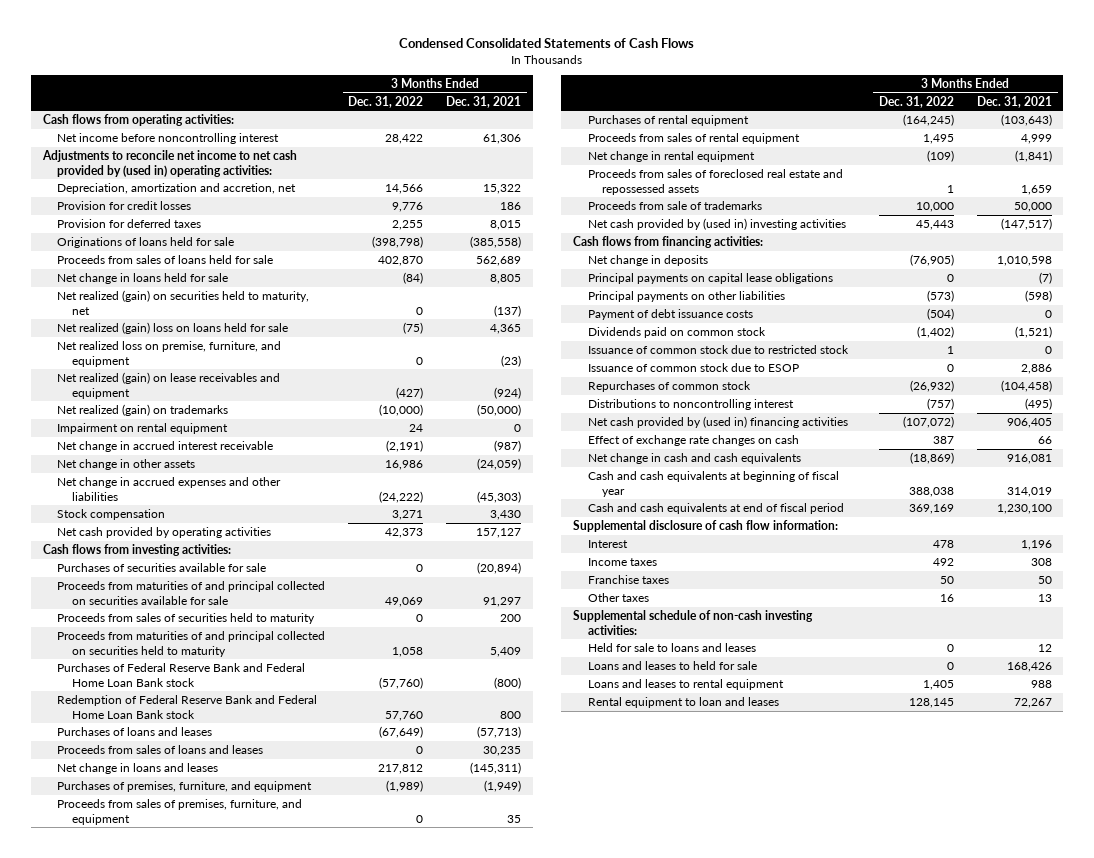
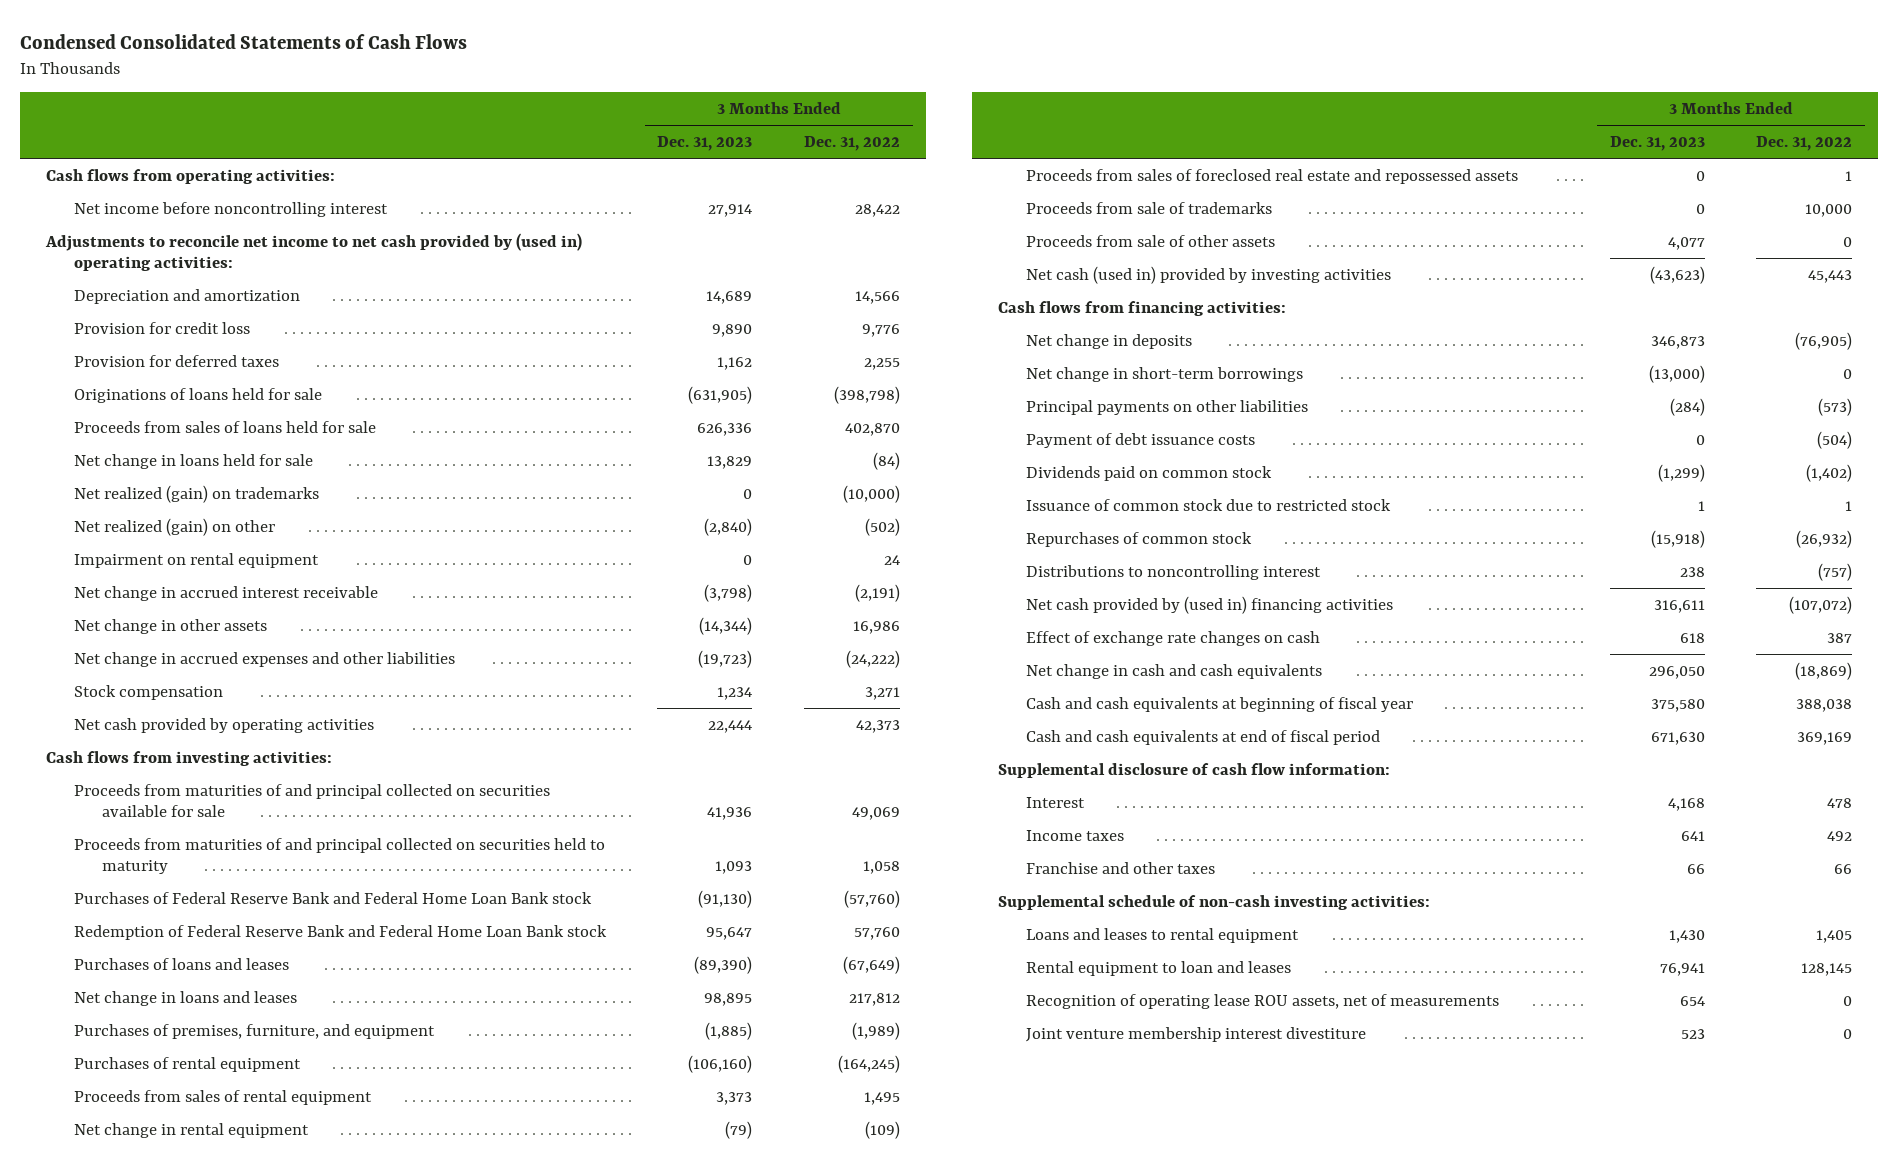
[446,95,522,108] Dec. 31, 2021 -> none
none -> [657,136,753,152] Dec. 31, 2023
[57,182,297,194] Depreciation, amortization and accretion, net -> [73,288,300,304] Depreciation and amortization
[57,200,192,210] Provision for credit losses -> [73,321,250,334] Provision for credit loss
[57,289,310,315] Net realized (gain) on securities held to maturity, net -> none
[57,321,289,334] Net realized (gain) loss on loans held for sale -> none
[57,340,282,367] Net realized loss on premise, furniture, and equipment -> none
[57,371,281,399] Net realized (gain) on lease receivables and equipment -> none
none -> [73,517,275,536] Net realized (gain) on other
[57,562,267,572] Purchases of securities available for sale -> none
[57,612,316,624] Proceeds from sales of securities held to maturity -> none
[57,744,264,754] Proceeds from sales of loans and leases -> none
[57,798,303,825] Proceeds from sales of premises, furniture, and equipment -> none
none -> [1026,234,1276,247] Proceeds from sale of other assets
[587,217,846,230] Net cash provided by (used in) investing activities -> [1026,265,1392,284] Net cash (used in) provided by investing activities
[587,272,833,284] Principal payments on capital lease obligations -> none
none -> [1026,366,1304,382] Net change in short-term borrowings
[587,362,799,372] Issuance of common stock due to ESOP -> none
[587,592,649,602] Other taxes -> none
[587,574,669,584] Franchise taxes -> [1026,861,1216,874] Franchise and other taxes
[939,575,954,584] 50 -> [1834,863,1853,874] 66
[587,642,756,652] Held for sale to loans and leases -> none
[587,660,757,670] Loans and leases to held for sale -> none
none -> [1026,993,1500,1009] Recognition of operating lease ROU assets, net of measurements
none -> [1026,1026,1367,1042] Joint venture membership interest divestiture

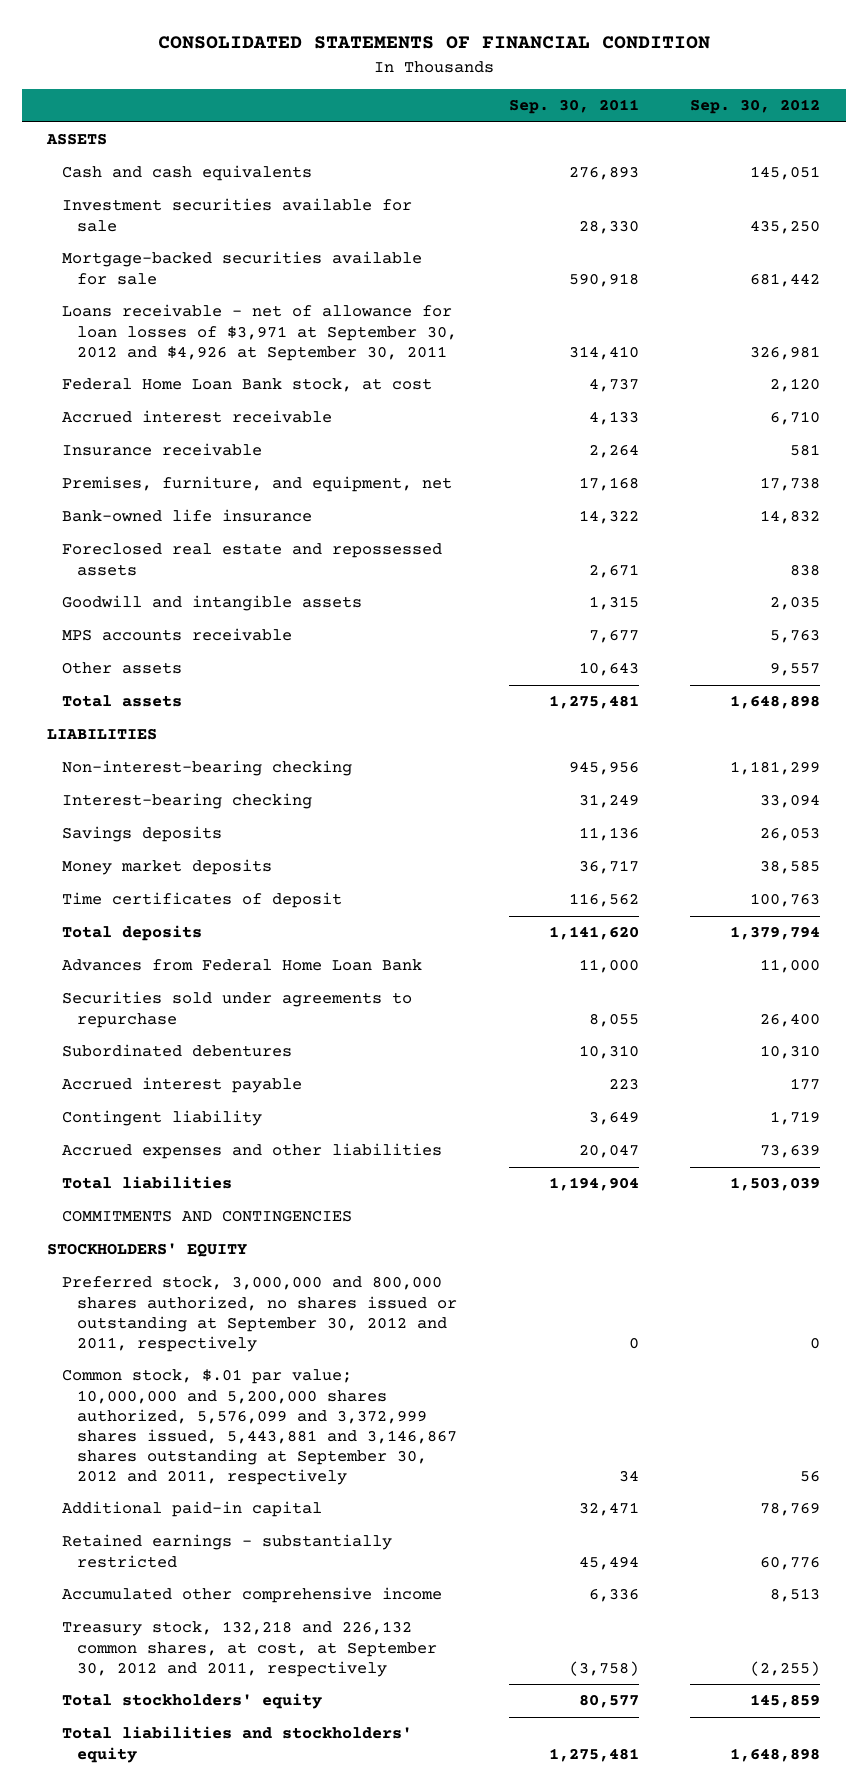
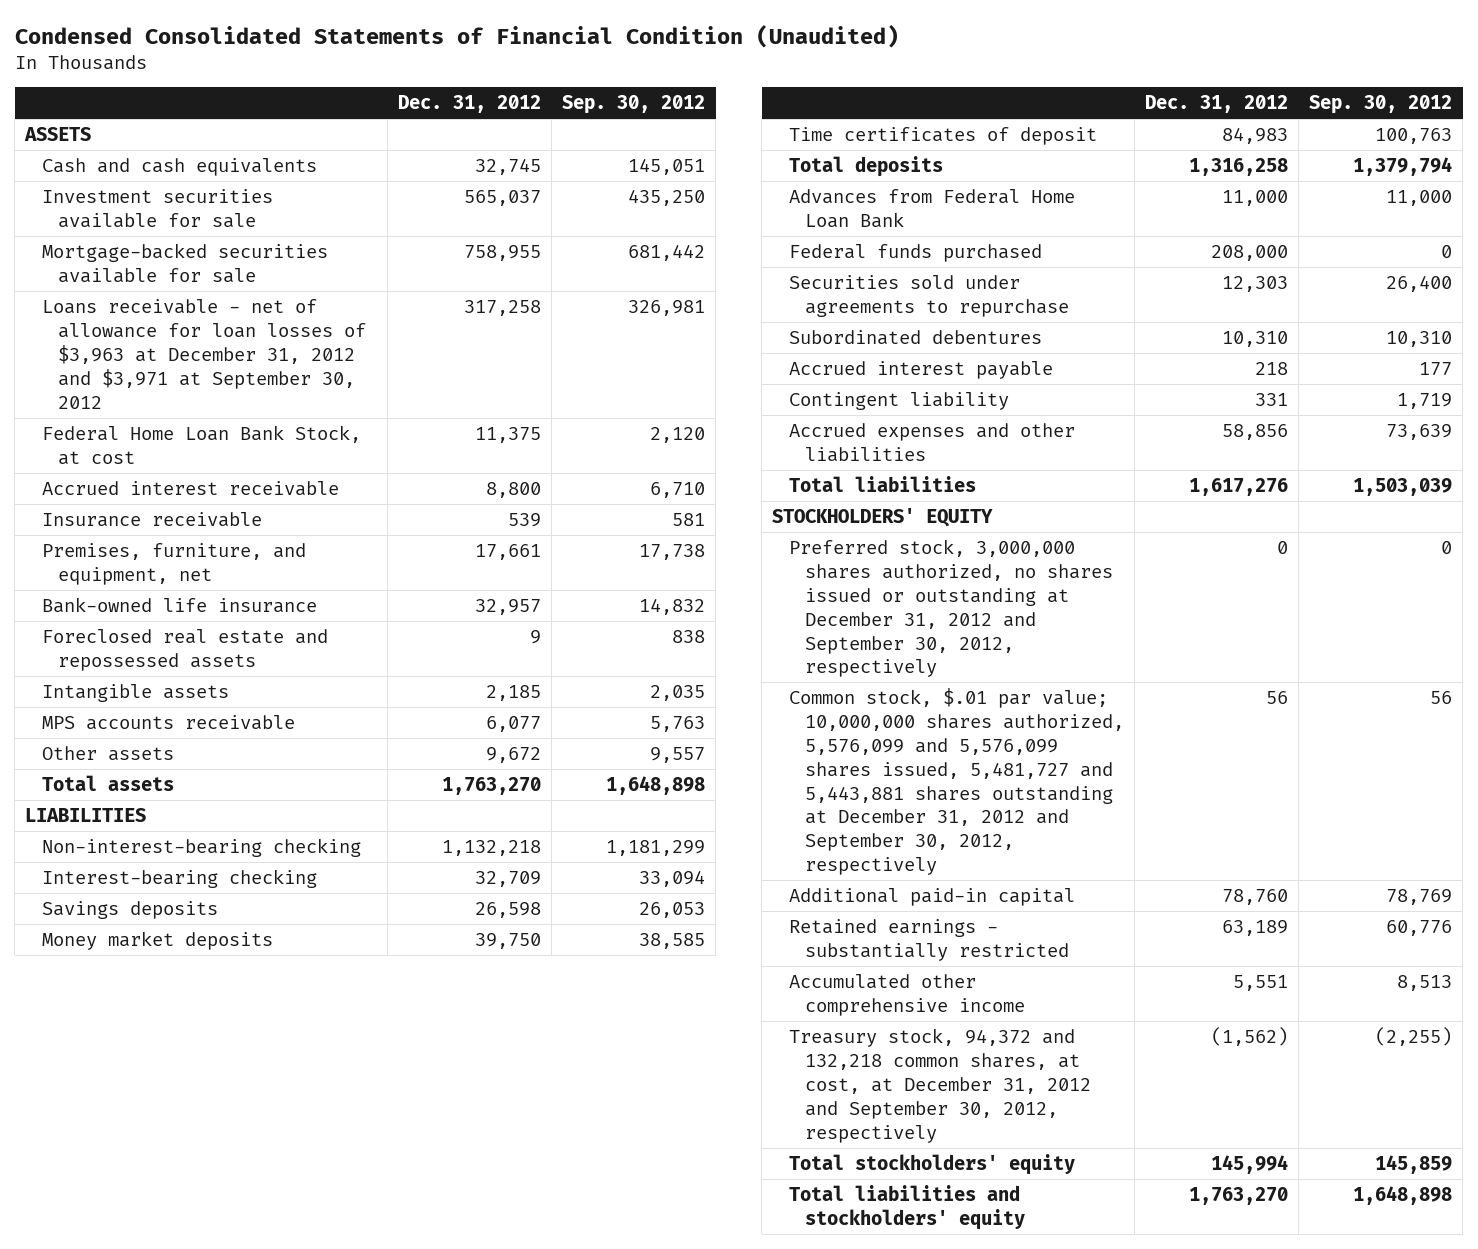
[157,36,710,50] CONSOLIDATED STATEMENTS OF FINANCIAL CONDITION -> [14,24,899,48] Condensed Consolidated Statements of Financial Condition (Unaudited)
[508,99,639,115] Sep. 30, 2011 -> none
none -> [398,95,542,114] Dec. 31, 2012
[62,304,458,361] Loans receivable - net of allowance for loan losses of $3,971 at September 30, 2012 and $4,926 at September 30, 2011 -> [41,298,366,409] Loans receivable - net of allowance for loan losses of $3,963 at December 31, 2012 and $3,971 at September 30, 2012
[62,378,433,393] Federal Home Loan Bank stock, at cost -> [41,424,361,465] Federal Home Loan Bank Stock, at cost
[62,595,363,612] Goodwill and intangible assets -> [41,683,229,702] Intangible assets
none -> [788,243,1042,262] Federal funds purchased
[62,1210,353,1223] COMMITMENTS AND CONTINGENCIES -> none
[62,1276,458,1352] Preferred stock, 3,000,000 and 800,000 shares authorized, no shares issued or outstanding at September 30, 2012 and 2011, respectively -> [788,538,1113,678] Preferred stock, 3,000,000 shares authorized, no shares issued or outstanding at December 31, 2012 and September 30, 2012, respectively
[62,1369,458,1485] Common stock, $.01 par value; 10,000,000 and 5,200,000 shares authorized, 5,576,099 and 3,372,999 shares issued, 5,443,881 and 3,146,867 shares outstanding at September 30, 2012 and 2011, respectively -> [788,687,1124,876] Common stock, $.01 par value; 10,000,000 shares authorized, 5,576,099 and 5,576,099 shares issued, 5,481,727 and 5,443,881 shares outstanding at December 31, 2012 and September 30, 2012, respectively
[62,1621,438,1677] Treasury stock, 132,218 and 226,132 common shares, at cost, at September 30, 2012 and 2011, respectively -> [788,1027,1091,1143] Treasury stock, 94,372 and 132,218 common shares, at cost, at December 31, 2012 and September 30, 2012, respectively

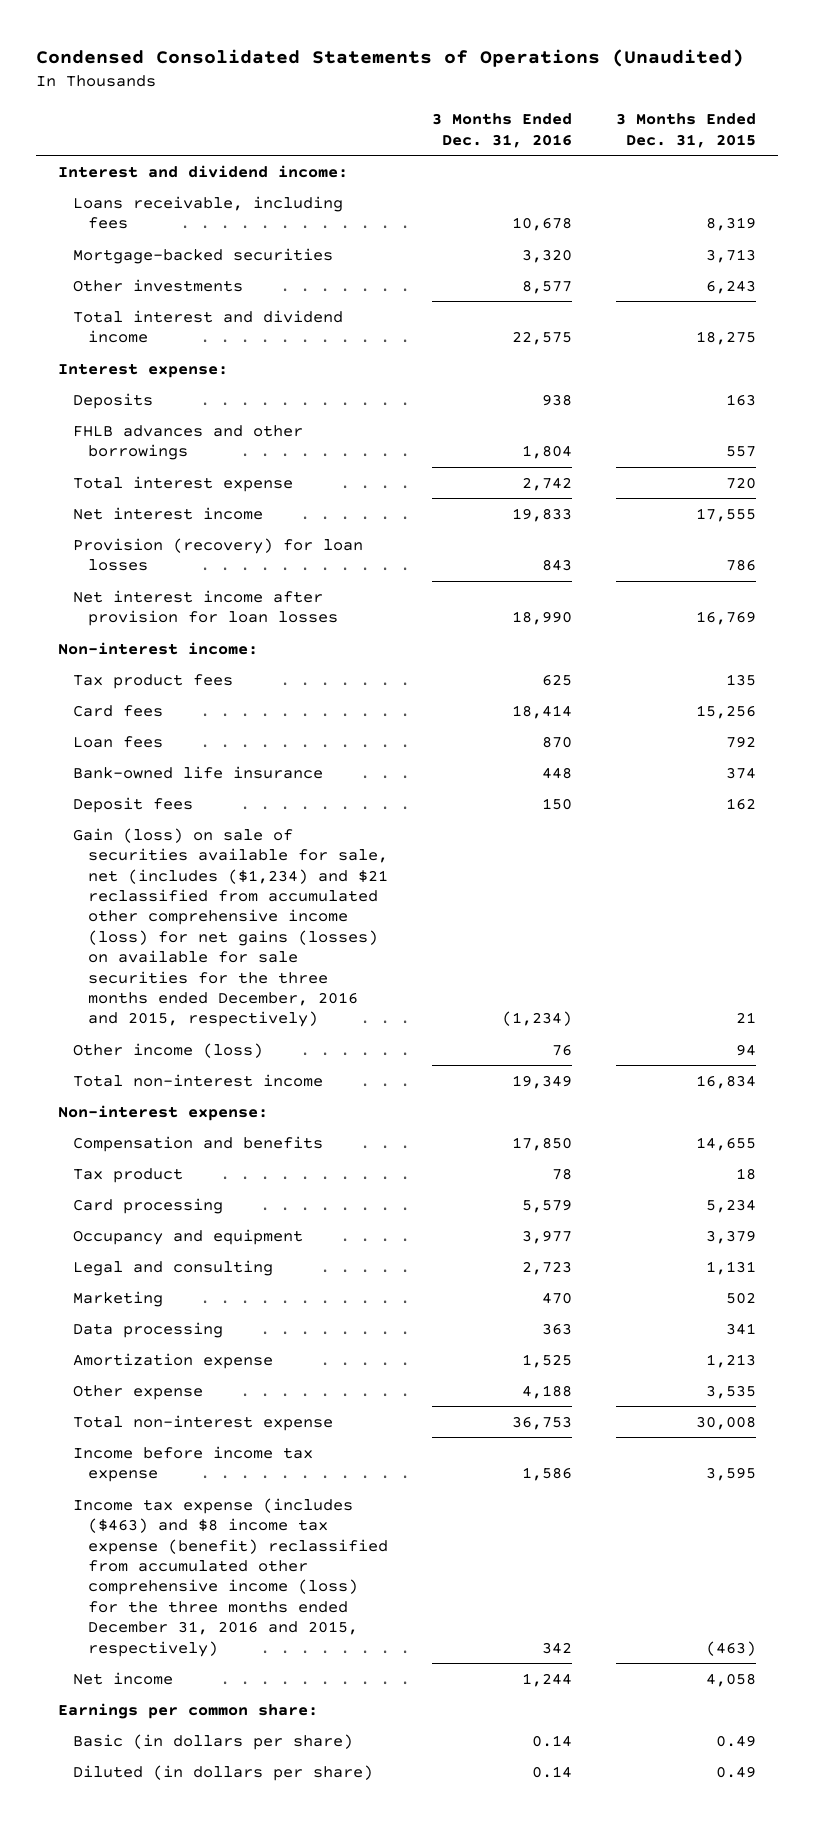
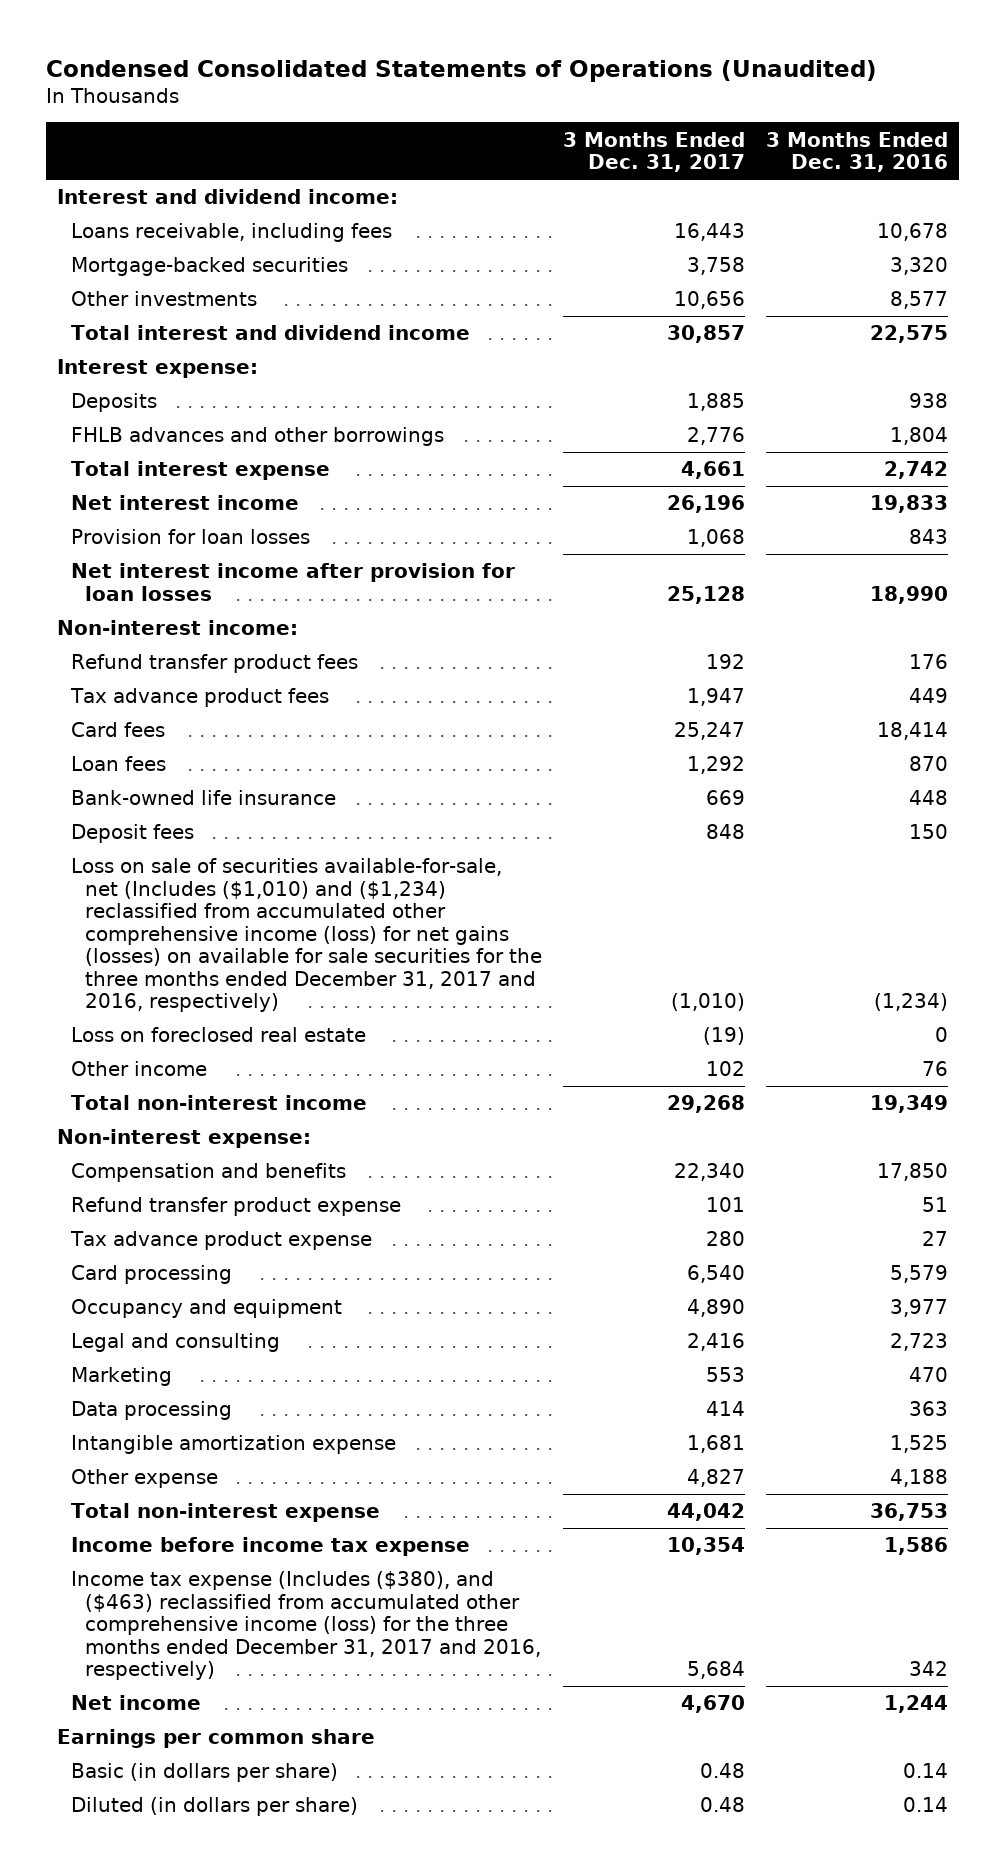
[616,113,757,148] 3 Months Ended Dec. 31, 2015 -> none
none -> [563,131,746,173] 3 Months Ended Dec. 31, 2017
[73,537,364,572] Provision (recovery) for loan losses -> [70,529,310,545] Provision for loan losses
none -> [70,654,358,674] Refund transfer product fees
[73,673,234,689] Tax product fees -> [69,688,329,708] Tax advance product fees
[541,673,572,686] 625 -> [909,688,949,704] 449
[73,827,388,1028] Gain (loss) on sale of securities available for sale, net (includes ($1,234) and $21 reclassified from accumulated other comprehensive income (loss) for net gains (losses) on available for sale securities for the three months ended December, 2016 and 2015, respectively) -> [70,858,543,1013] Loss on sale of securities available-for-sale, net (Includes ($1,010) and ($1,234) reclassified from accumulated other comprehensive income (loss) for net gains (losses) on available for sale securities for the three months ended December 31, 2017 and 2016, respectively)
none -> [70,1027,366,1043] Loss on foreclosed real estate
[73,1042,264,1058] Other income (loss) -> [70,1061,207,1077] Other income
none -> [70,1197,401,1217] Refund transfer product expense
[73,1167,184,1183] Tax product -> [69,1231,372,1251] Tax advance product expense
[551,1167,572,1180] 78 -> [922,1231,949,1247] 27
[73,1352,274,1369] Amortization expense -> [70,1435,396,1455] Intangible amortization expense
[73,1497,388,1657] Income tax expense (includes ($463) and $8 income tax expense (benefit) reclassified from accumulated other comprehensive income (loss) for the three months ended December 31, 2016 and 2015, respectively) -> [70,1571,542,1681] Income tax expense (Includes ($380), and ($463) reclassified from accumulated other comprehensive income (loss) for the three months ended December 31, 2017 and 2016, respectively)
[58,1702,319,1719] Earnings per common share: -> [56,1729,375,1749] Earnings per common share

